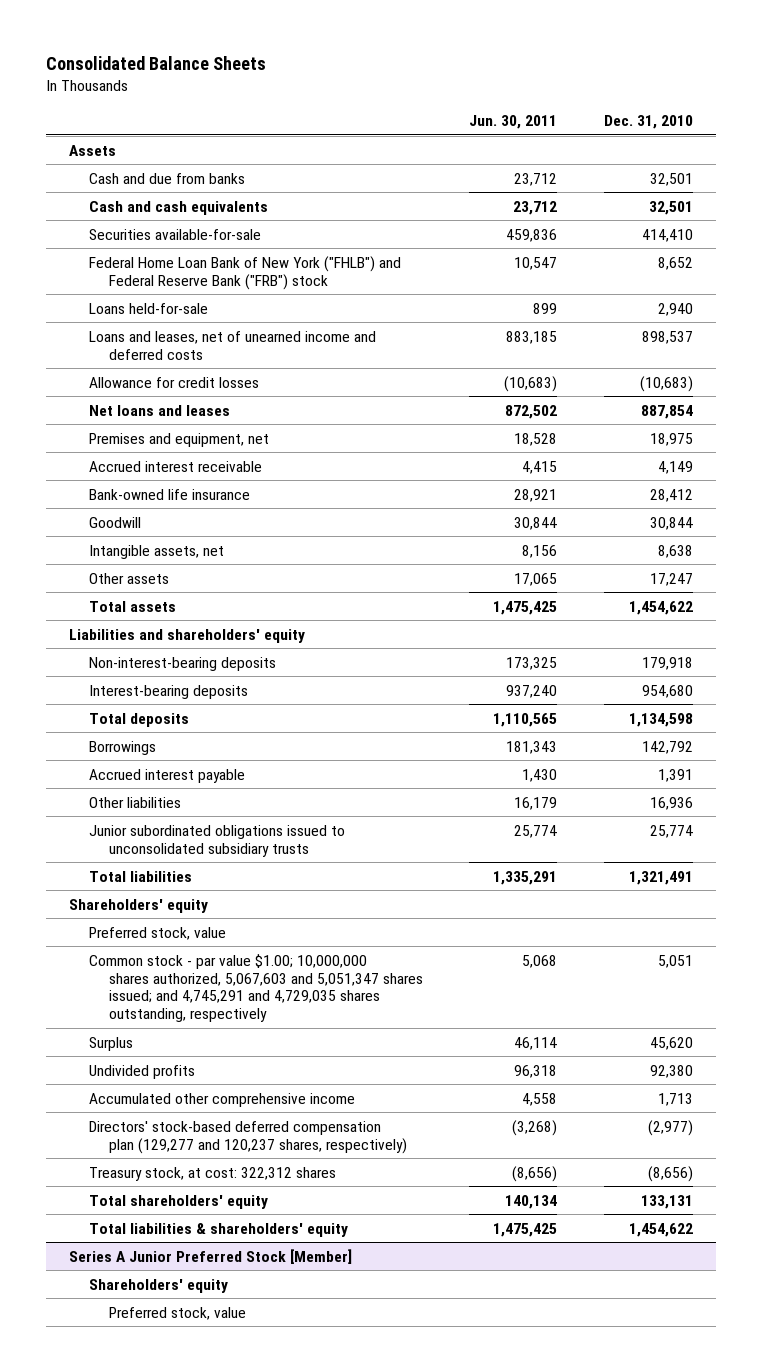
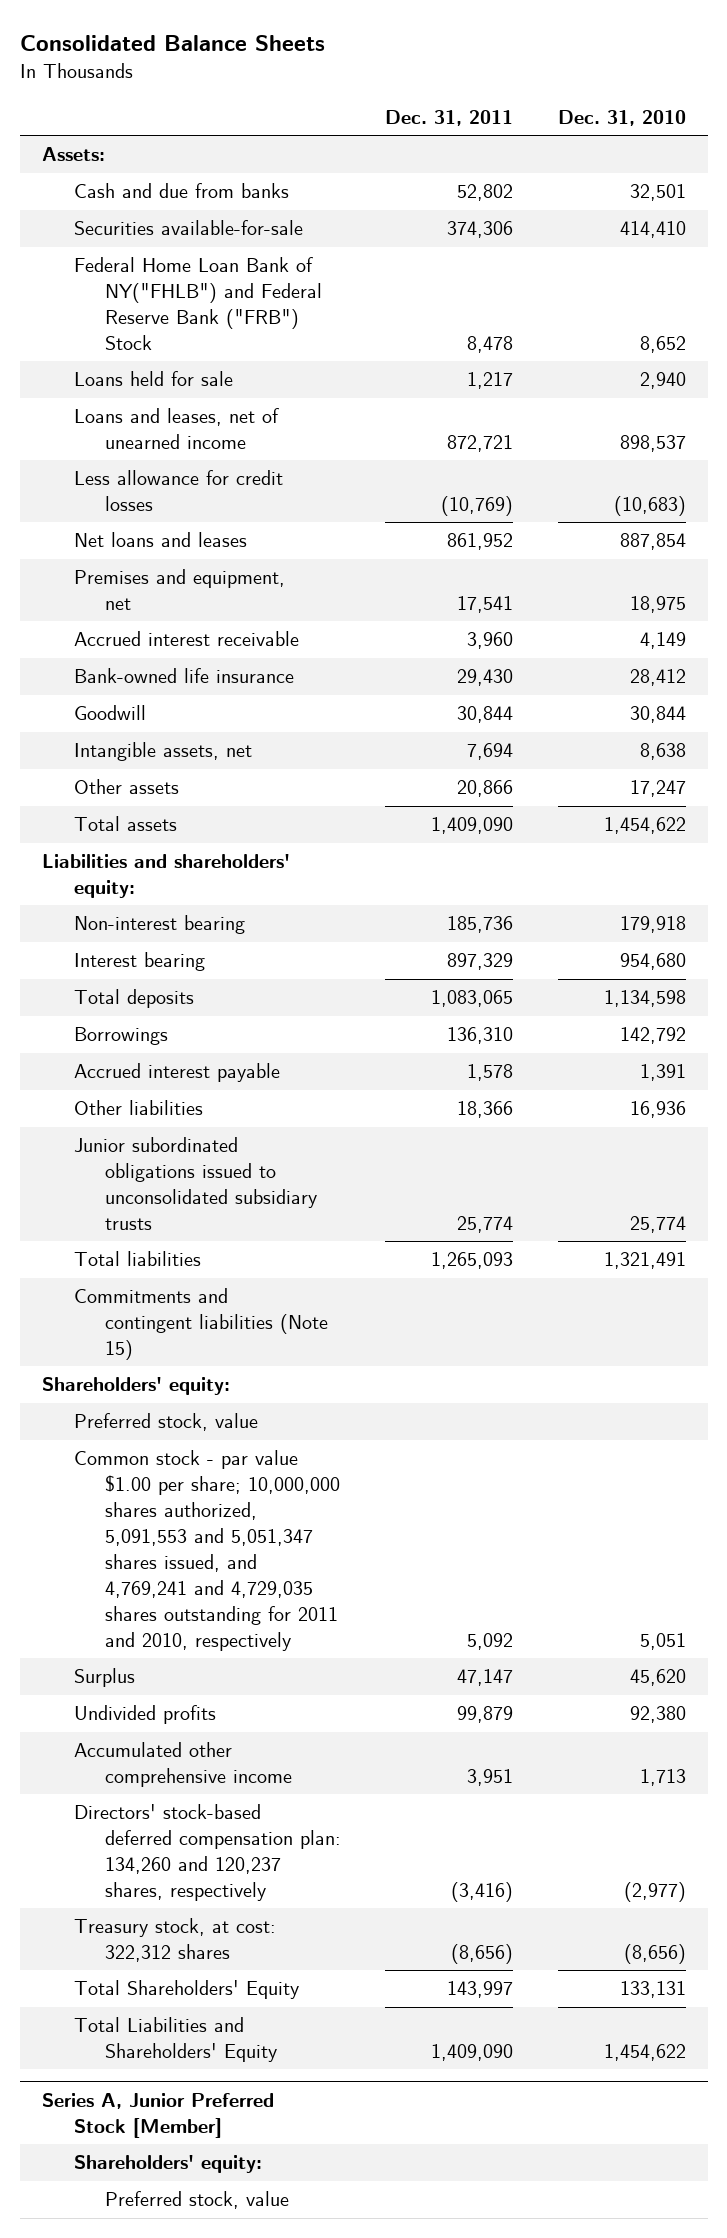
[469,115,558,130] Jun. 30, 2011 -> none
none -> [385,109,514,126] Dec. 31, 2011
[69,144,117,156] Assets -> [41,147,105,162] Assets:
[89,200,269,215] Cash and cash equivalents -> none
[89,255,402,290] Federal Home Loan Bank of New York ("FHLB") and Federal Reserve Bank ("FRB") stock -> [73,257,323,351] Federal Home Loan Bank of NY("FHLB") and Federal Reserve Bank ("FRB") Stock
[89,302,209,314] Loans held-for-sale -> [73,371,233,387] Loans held for sale
[89,330,377,360] Loans and leases, net of unearned income and deferred costs -> [73,408,279,450] Loans and leases, net of unearned income
[89,376,260,388] Allowance for credit losses -> [73,470,283,512] Less allowance for credit losses
[69,628,306,643] Liabilities and shareholders' equity -> [41,854,290,899] Liabilities and shareholders' equity:
[89,656,277,671] Non-interest-bearing deposits -> [73,915,245,935] Non-interest bearing
[89,684,249,699] Interest-bearing deposits -> [73,952,205,972] Interest bearing
none -> [73,1288,329,1361] Commitments and contingent liabilities (Note 15)
[69,898,209,913] Shareholders' equity -> [41,1377,230,1396] Shareholders' equity:
[89,953,424,1023] Common stock - par value $1.00; 10,000,000 shares authorized, 5,067,603 and 5,051,347 shares issued; and 4,745,291 and 4,729,035 shares outstanding, respectively -> [73,1450,341,1651] Common stock - par value $1.00 per share; 10,000,000 shares authorized, 5,091,553 and 5,051,347 shares issued, and 4,769,241 and 4,729,035 shares outstanding for 2011 and 2010, respectively
[89,1120,408,1154] Directors' stock-based deferred compensation plan (129,277 and 120,237 shares, respectively) -> [73,1804,342,1902] Directors' stock-based deferred compensation plan: 134,260 and 120,237 shares, respectively
[89,1194,269,1209] Total shareholders' equity -> [73,1980,299,2000] Total Shareholders' Equity
[89,1222,349,1237] Total liabilities & shareholders' equity -> [73,2017,278,2063] Total Liabilities and Shareholders' Equity
[69,1248,353,1264] Series A Junior Preferred Stock [Member] -> [41,2093,274,2139] Series A, Junior Preferred Stock [Member]
[89,1278,229,1293] Shareholders' equity -> [73,2155,262,2174] Shareholders' equity:

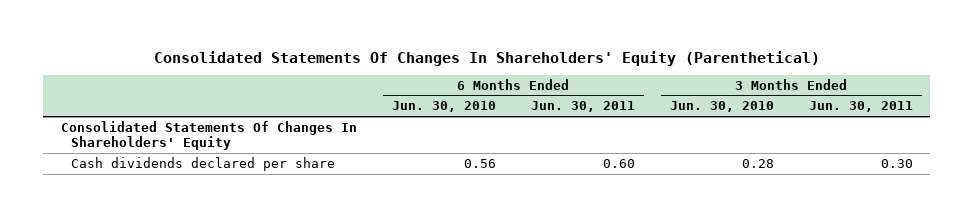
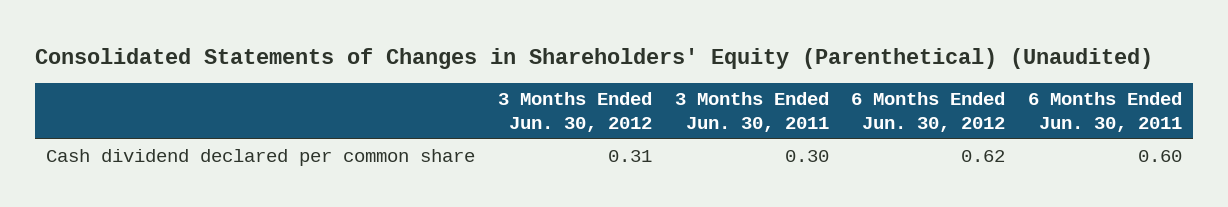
[153,50,820,66] Consolidated Statements Of Changes In Shareholders' Equity (Parenthetical) -> [34,48,1153,70] Consolidated Statements of Changes in Shareholders' Equity (Parenthetical) (Unaudited)
[391,101,496,113] Jun. 30, 2010 -> none
[669,101,774,113] Jun. 30, 2010 -> none
none -> [497,92,652,133] 3 Months Ended Jun. 30, 2012
none -> [851,92,1006,133] 6 Months Ended Jun. 30, 2012
[60,120,357,150] Consolidated Statements Of Changes In Shareholders' Equity -> none
[71,156,336,171] Cash dividends declared per share -> [46,149,476,167] Cash dividend declared per common share

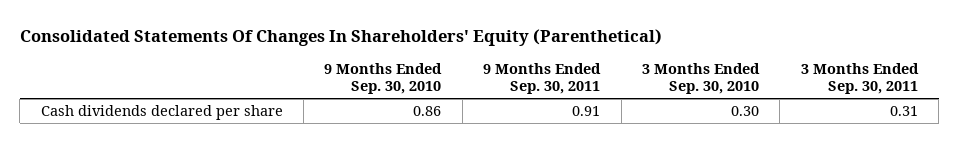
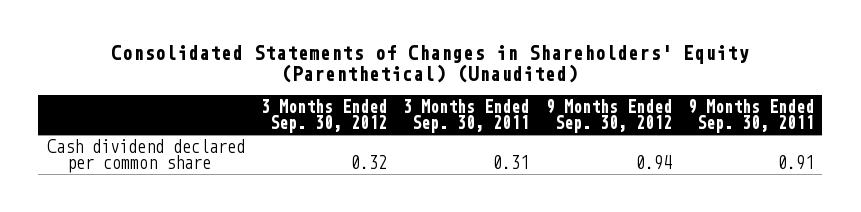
[19,29,662,47] Consolidated Statements Of Changes In Shareholders' Equity (Parenthetical) -> [111,44,750,84] Consolidated Statements of Changes in Shareholders' Equity (Parenthetical) (Unaudited)
[324,62,443,95] 9 Months Ended Sep. 30, 2010 -> none
[642,62,761,95] 3 Months Ended Sep. 30, 2010 -> none
none -> [260,98,387,134] 3 Months Ended Sep. 30, 2012
none -> [545,98,672,134] 9 Months Ended Sep. 30, 2012
[40,105,283,121] Cash dividends declared per share -> [46,138,245,174] Cash dividend declared per common share

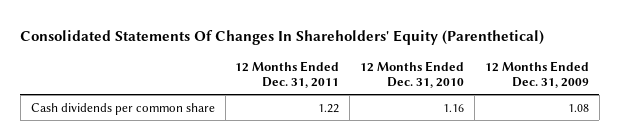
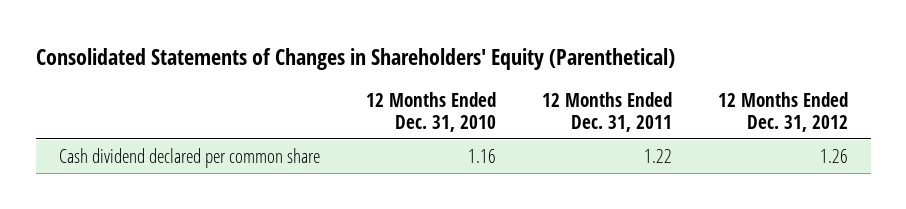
[20,29,545,45] Consolidated Statements Of Changes In Shareholders' Equity (Parenthetical) -> [35,47,675,70] Consolidated Statements of Changes in Shareholders' Equity (Parenthetical)
[484,60,589,89] 12 Months Ended Dec. 31, 2009 -> none
none -> [717,91,848,133] 12 Months Ended Dec. 31, 2012
[30,102,215,115] Cash dividends per common share -> [58,148,320,169] Cash dividend declared per common share

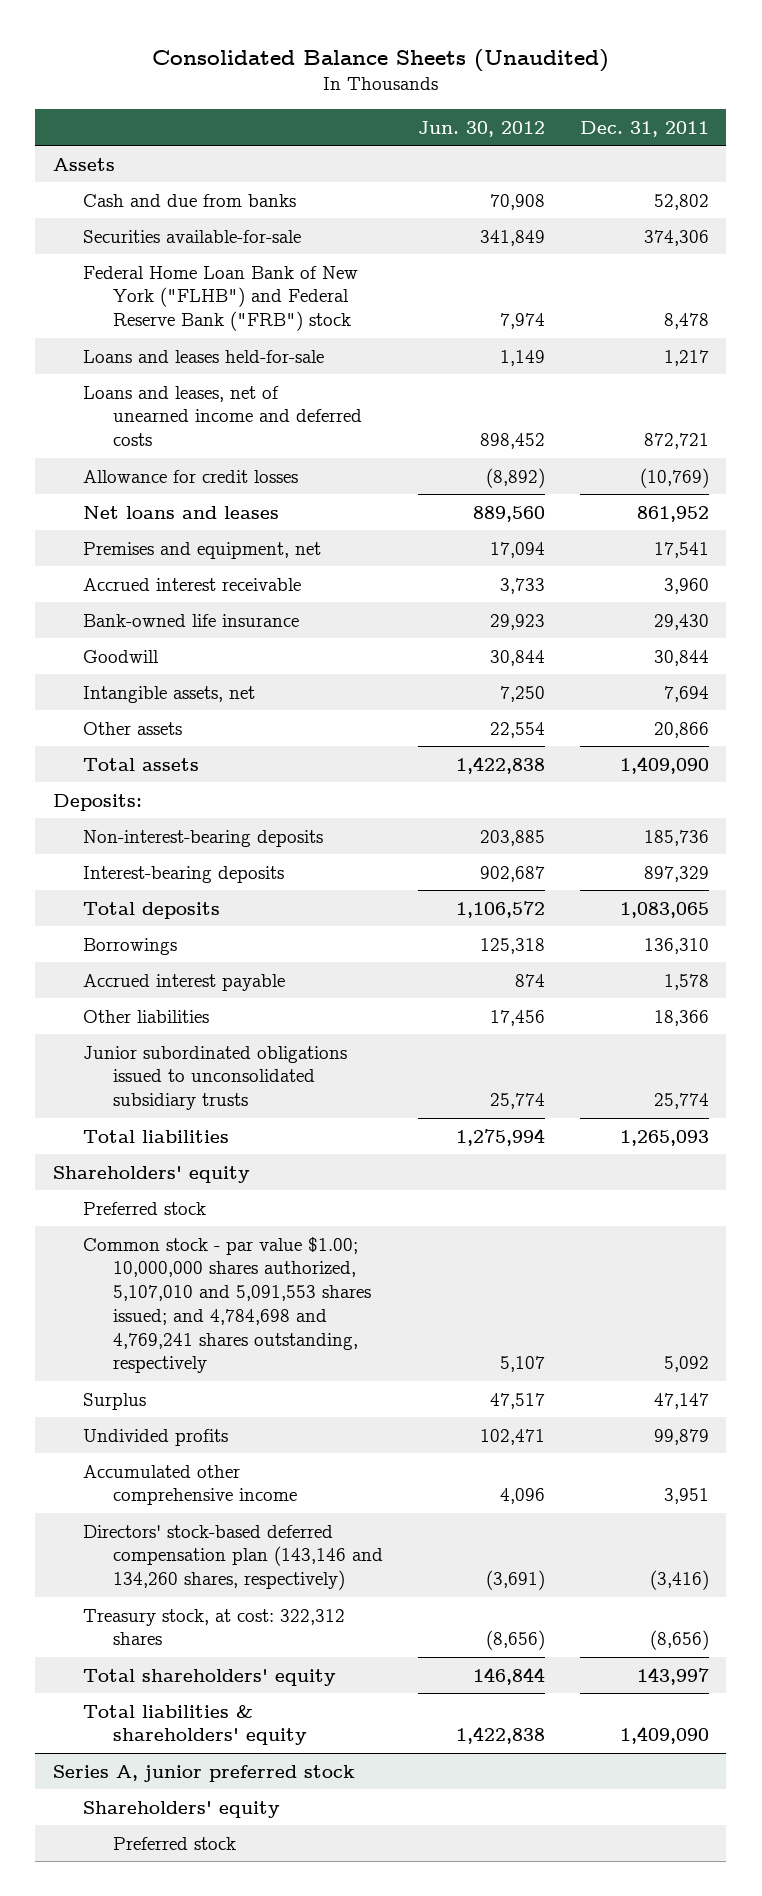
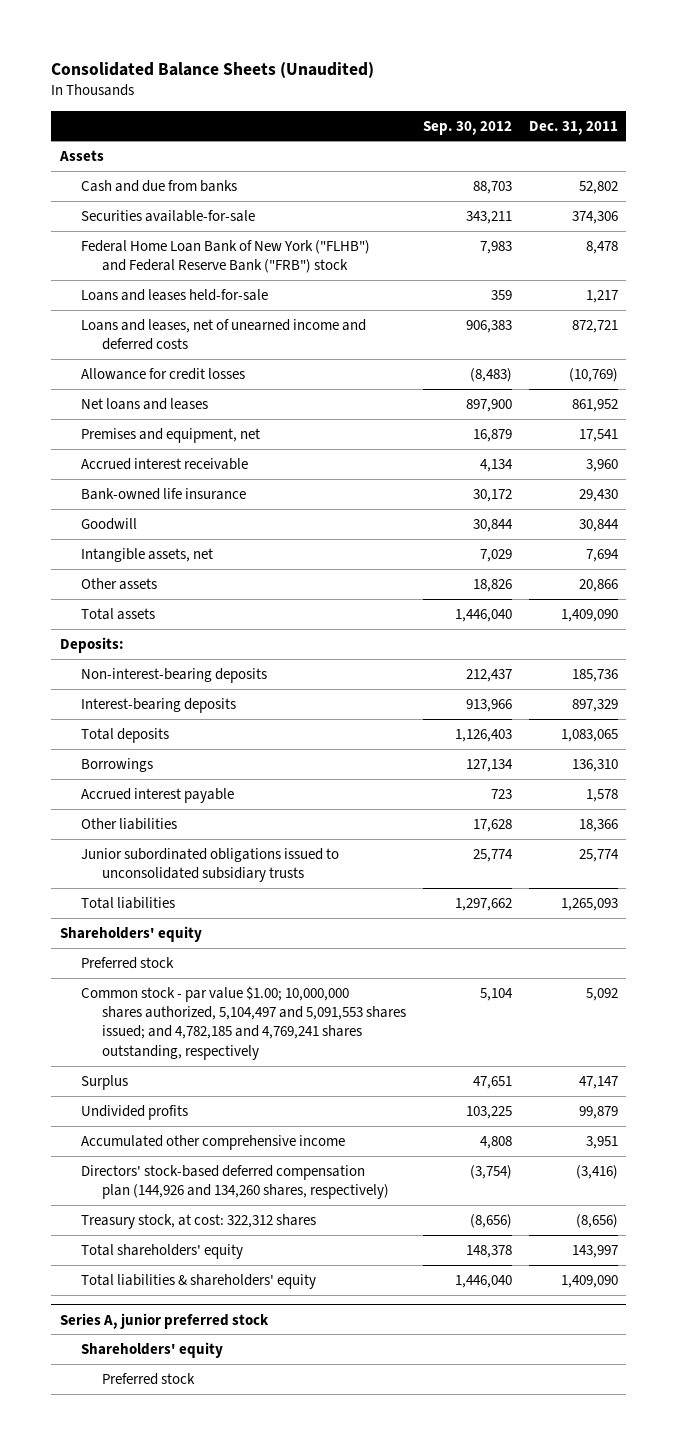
[417,120,545,137] Jun. 30, 2012 -> none
none -> [422,120,512,135] Sep. 30, 2012
[82,1236,371,1374] Common stock - par value $1.00; 10,000,000 shares authorized, 5,107,010 and 5,091,553 shares issued; and 4,784,698 and 4,769,241 shares outstanding, respectively -> [80,985,407,1060] Common stock - par value $1.00; 10,000,000 shares authorized, 5,104,497 and 5,091,553 shares issued; and 4,782,185 and 4,769,241 shares outstanding, respectively
[82,1524,383,1591] Directors' stock-based deferred compensation plan (143,146 and 134,260 shares, respectively) -> [80,1164,390,1200] Directors' stock-based deferred compensation plan (144,926 and 134,260 shares, respectively)

